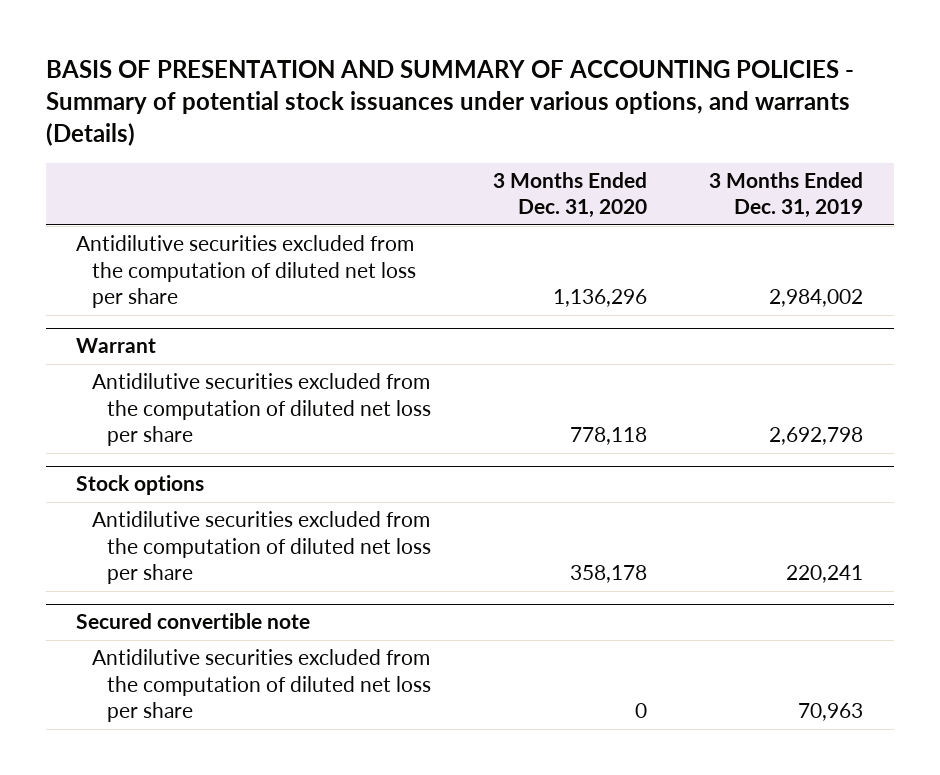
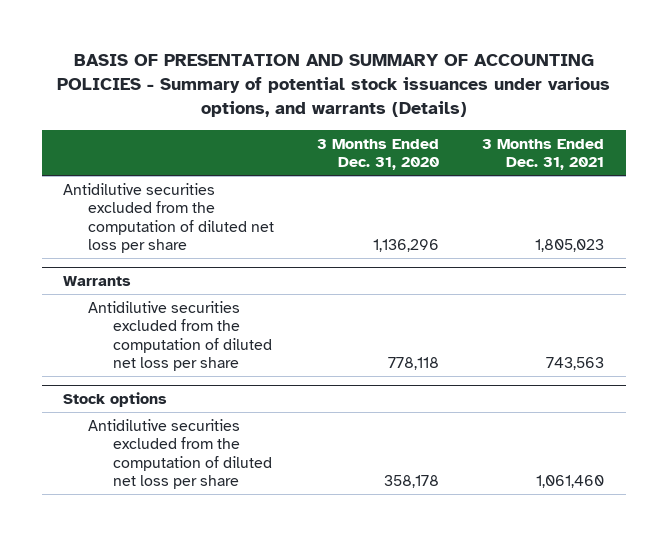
[709,171,864,219] 3 Months Ended Dec. 31, 2019 -> none
none -> [482,138,605,171] 3 Months Ended Dec. 31, 2021
[76,338,157,354] Warrant -> [63,275,132,286] Warrants
[76,613,311,630] Secured convertible note -> none
[91,649,432,723] Antidilutive securities excluded from the computation of diluted net loss per share -> none

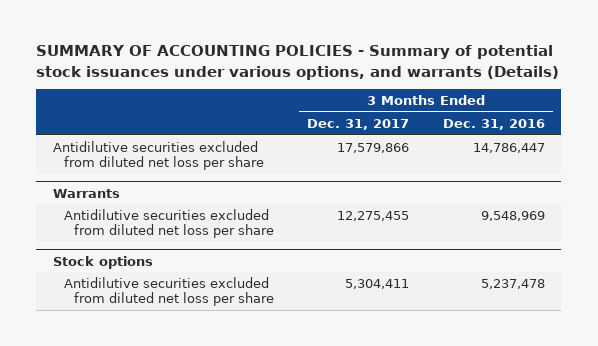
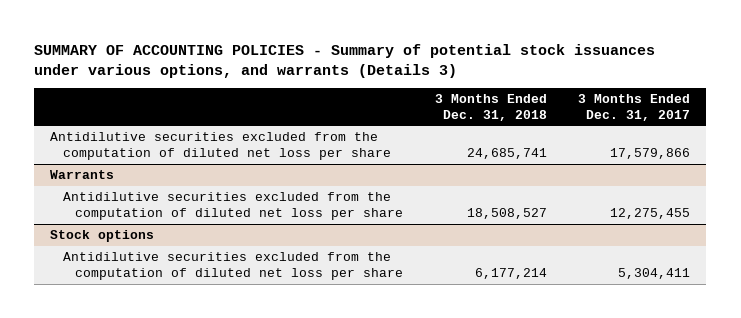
[36,45,560,80] SUMMARY OF ACCOUNTING POLICIES - Summary of potential stock issuances under various options, and warrants (Details) -> [34,43,656,78] SUMMARY OF ACCOUNTING POLICIES - Summary of potential stock issuances under various options, and warrants (Details 3)
[442,118,545,130] Dec. 31, 2016 -> none
none -> [434,94,547,121] 3 Months Ended Dec. 31, 2018
[52,140,264,171] Antidilutive securities excluded from diluted net loss per share -> [50,132,391,160] Antidilutive securities excluded from the computation of diluted net loss per share
[63,208,275,239] Antidilutive securities excluded from diluted net loss per share -> [62,192,404,220] Antidilutive securities excluded from the computation of diluted net loss per share
[63,276,275,307] Antidilutive securities excluded from diluted net loss per share -> [62,252,404,280] Antidilutive securities excluded from the computation of diluted net loss per share

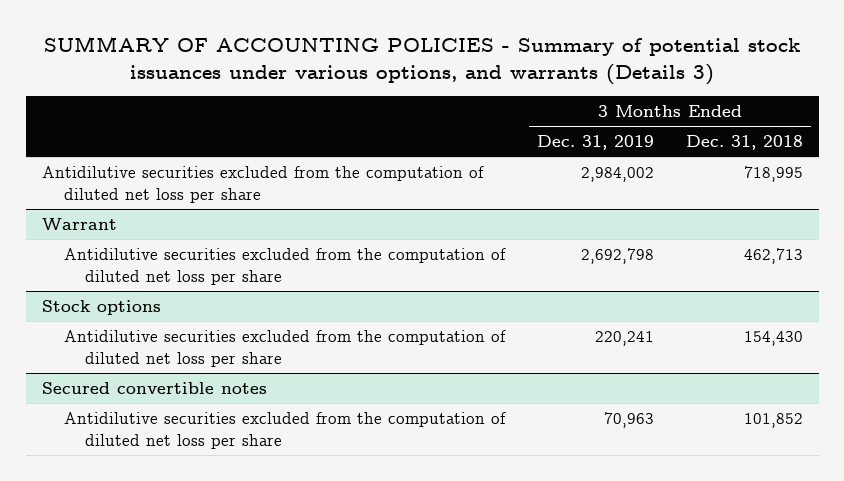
[578,94,691,121] 3 Months Ended Dec. 31, 2017 -> none
none -> [536,135,654,151] Dec. 31, 2019
[466,147,547,159] 24,685,741 -> [743,166,803,183] 718,995
[50,170,115,180] Warrants -> [41,218,117,231] Warrant
[466,207,547,219] 18,508,527 -> [743,248,803,265] 462,713
[474,267,547,279] 6,177,214 -> [743,331,803,347] 154,430
none -> [41,382,267,395] Secured convertible notes
none -> [63,412,506,450] Antidilutive securities excluded from the computation of diluted net loss per share

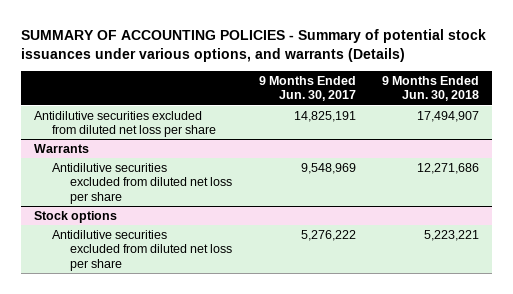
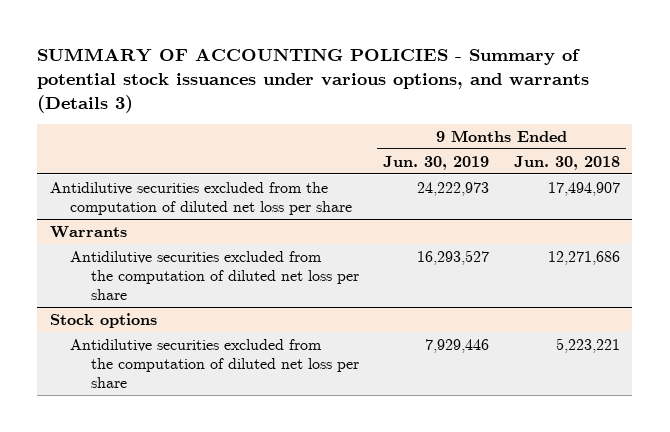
[20,28,486,62] SUMMARY OF ACCOUNTING POLICIES - Summary of potential stock issuances under various options, and warrants (Details) -> [37,48,590,113] SUMMARY OF ACCOUNTING POLICIES - Summary of potential stock issuances under various options, and warrants (Details 3)
[258,75,356,102] 9 Months Ended Jun. 30, 2017 -> none
none -> [383,155,490,170] Jun. 30, 2019
[34,110,217,138] Antidilutive securities excluded from diluted net loss per share -> [49,181,353,215] Antidilutive securities excluded from the computation of diluted net loss per share
[52,162,233,204] Antidilutive securities excluded from diluted net loss per share -> [70,250,359,300] Antidilutive securities excluded from the computation of diluted net loss per share
[52,229,233,271] Antidilutive securities excluded from diluted net loss per share -> [70,338,359,388] Antidilutive securities excluded from the computation of diluted net loss per share

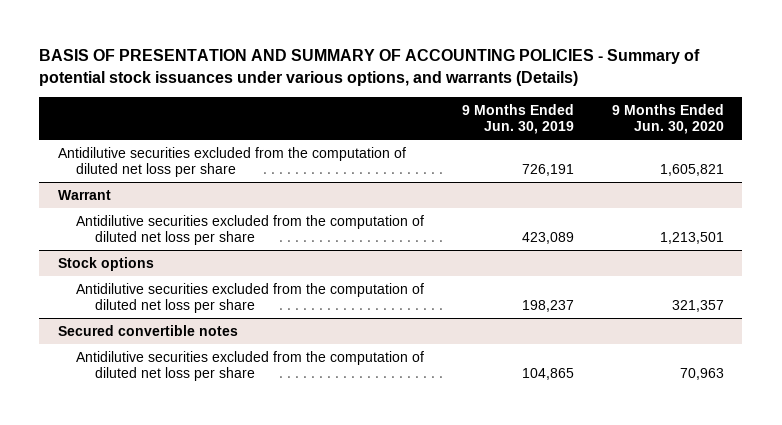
[37,48,590,113] SUMMARY OF ACCOUNTING POLICIES - Summary of potential stock issuances under various options, and warrants (Details 3) -> [39,49,701,86] BASIS OF PRESENTATION AND SUMMARY OF ACCOUNTING POLICIES - Summary of potential stock issuances under various options, and warrants (Details)
[513,155,620,170] Jun. 30, 2018 -> none
none -> [611,103,724,134] 9 Months Ended Jun. 30, 2020
[417,181,490,196] 24,222,973 -> [521,164,574,177] 726,191
[49,225,127,238] Warrants -> [58,189,112,200] Warrant
[417,249,490,265] 16,293,527 -> [521,232,574,245] 423,089
[425,338,490,353] 7,929,446 -> [521,300,574,313] 198,237
none -> [58,324,239,336] Secured convertible notes
none -> [76,350,425,382] Antidilutive securities excluded from the computation of diluted net loss per share

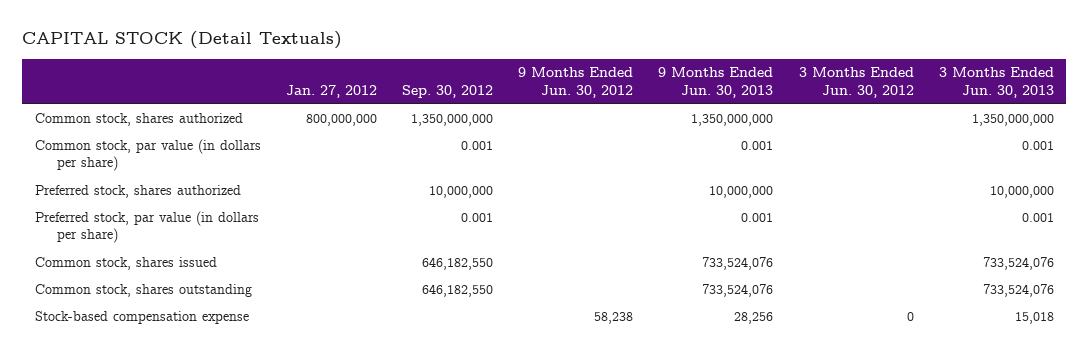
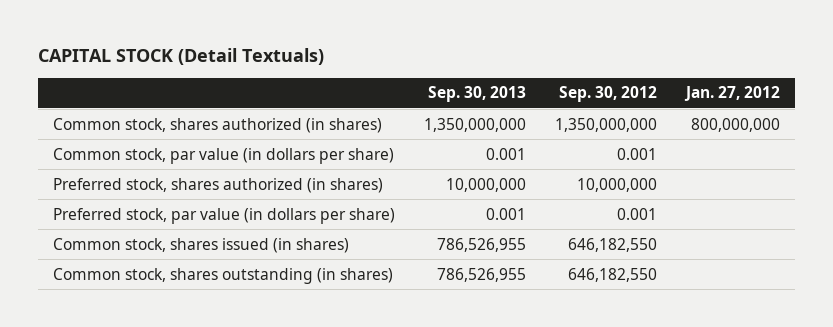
[518,67,634,98] 9 Months Ended Jun. 30, 2012 -> none
[658,67,774,98] 9 Months Ended Jun. 30, 2013 -> none
[798,67,914,98] 3 Months Ended Jun. 30, 2012 -> none
[938,67,1054,98] 3 Months Ended Jun. 30, 2013 -> none
none -> [427,86,526,103] Sep. 30, 2013
[35,112,244,126] Common stock, shares authorized -> [52,117,382,133] Common stock, shares authorized (in shares)
[35,184,242,198] Preferred stock, shares authorized -> [52,177,383,193] Preferred stock, shares authorized (in shares)
[35,310,250,324] Stock-based compensation expense -> none
[35,256,218,270] Common stock, shares issued -> [52,237,349,253] Common stock, shares issued (in shares)
[35,283,253,297] Common stock, shares outstanding -> [52,267,393,284] Common stock, shares outstanding (in shares)

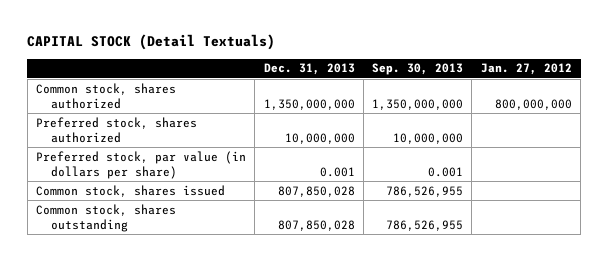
[559,86,658,103] Sep. 30, 2012 -> none
none -> [263,63,355,76] Dec. 31, 2013
[52,147,394,164] Common stock, par value (in dollars per share) -> none
[52,117,382,133] Common stock, shares authorized (in shares) -> [36,82,177,109] Common stock, shares authorized
[52,177,383,193] Preferred stock, shares authorized (in shares) -> [36,116,198,143] Preferred stock, shares authorized
[52,237,349,253] Common stock, shares issued (in shares) -> [36,184,226,197] Common stock, shares issued
[52,267,393,284] Common stock, shares outstanding (in shares) -> [36,203,177,232] Common stock, shares outstanding

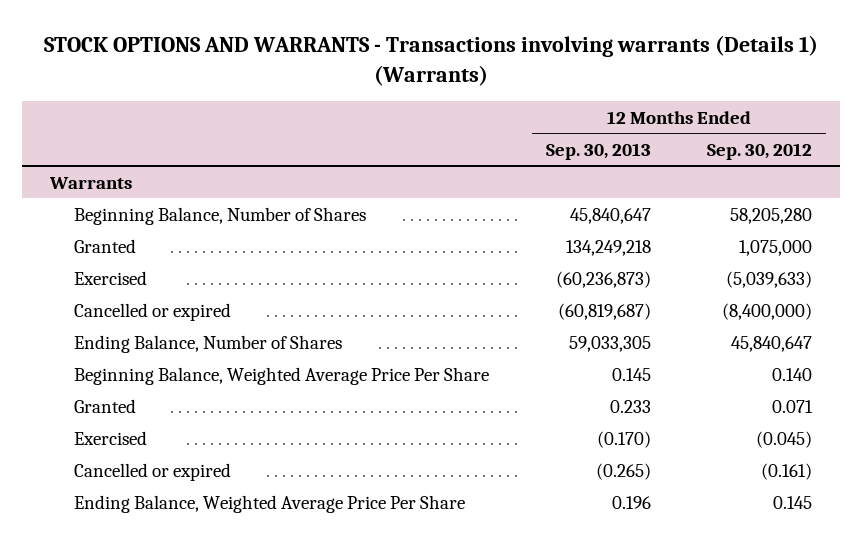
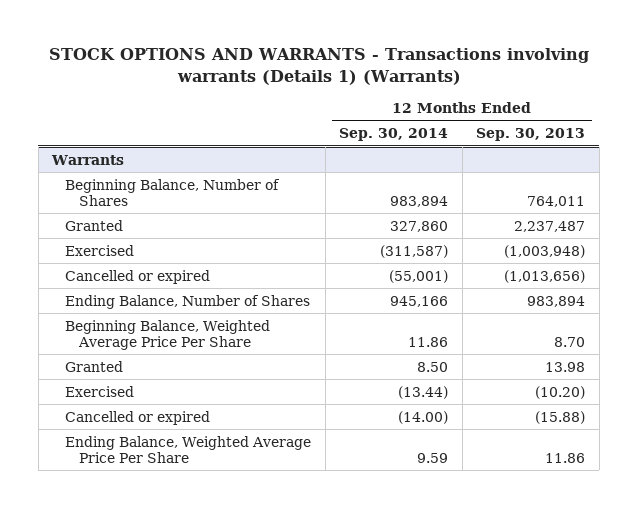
[706,142,812,160] Sep. 30, 2012 -> none
none -> [339,128,449,142] Sep. 30, 2014
[569,207,651,224] 45,840,647 -> [527,196,586,208] 764,011
[565,239,651,256] 134,249,218 -> [514,220,586,232] 2,237,487
[555,270,651,288] (60,236,873) -> [504,244,586,258] (1,003,948)
[557,302,651,320] (60,819,687) -> [504,269,586,283] (1,013,656)
[568,335,651,352] 59,033,305 -> [527,295,586,307] 983,894
[611,367,651,381] 0.145 -> [554,337,586,348] 8.70
[609,399,651,413] 0.233 -> [545,361,586,372] 13.98
[596,430,651,448] (0.170) -> [535,385,586,399] (10.20)
[595,462,651,480] (0.265) -> [535,410,586,424] (15.88)
[611,495,651,509] 0.196 -> [545,453,586,464] 11.86

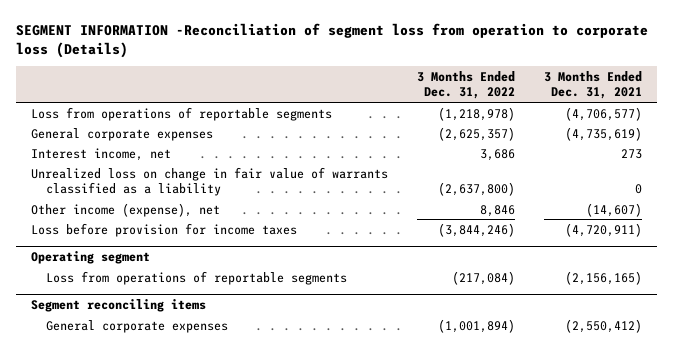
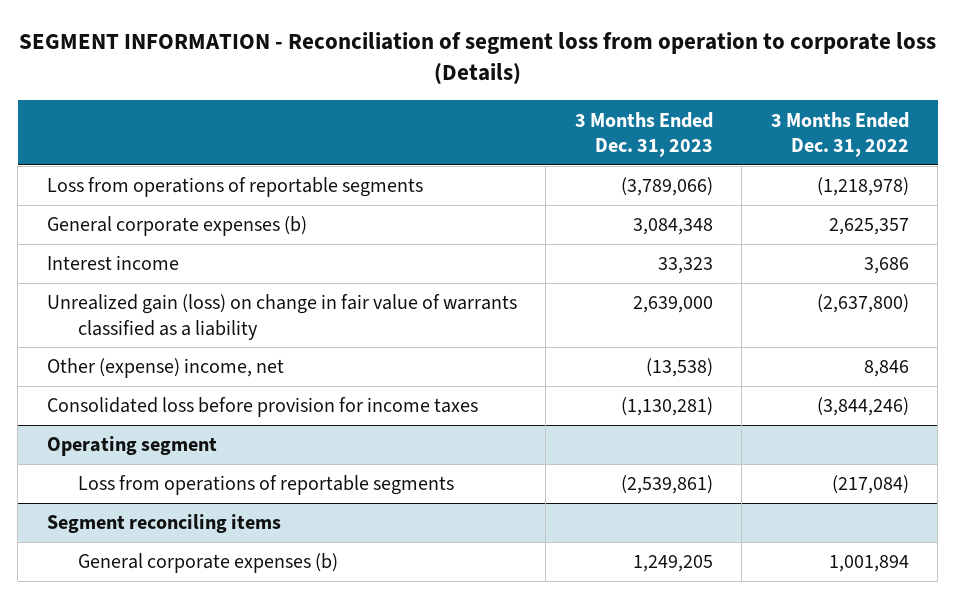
[15,23,648,59] SEGMENT INFORMATION -Reconciliation of segment loss from operation to corporate loss (Details) -> [18,31,936,86] SEGMENT INFORMATION - Reconciliation of segment loss from operation to corporate loss (Details)
[544,70,643,100] 3 Months Ended Dec. 31, 2021 -> none
none -> [574,111,713,158] 3 Months Ended Dec. 31, 2023
[30,127,213,141] General corporate expenses -> [46,216,307,237] General corporate expenses (b)
[438,126,516,141] (2,625,357) -> [828,218,909,236] 2,625,357
[30,147,171,161] Interest income, net -> [46,255,179,271] Interest income
[30,166,388,197] Unrealized loss on change in fair value of warrants classified as a liability -> [46,294,517,340] Unrealized gain (loss) on change in fair value of warrants classified as a liability
[30,202,220,217] Other income (expense), net -> [46,358,284,379] Other (expense) income, net
[30,222,297,237] Loss before provision for income taxes -> [46,397,478,418] Consolidated loss before provision for income taxes
[46,319,229,333] General corporate expenses -> [77,553,338,574] General corporate expenses (b)
[438,318,516,333] (1,001,894) -> [828,555,909,573] 1,001,894

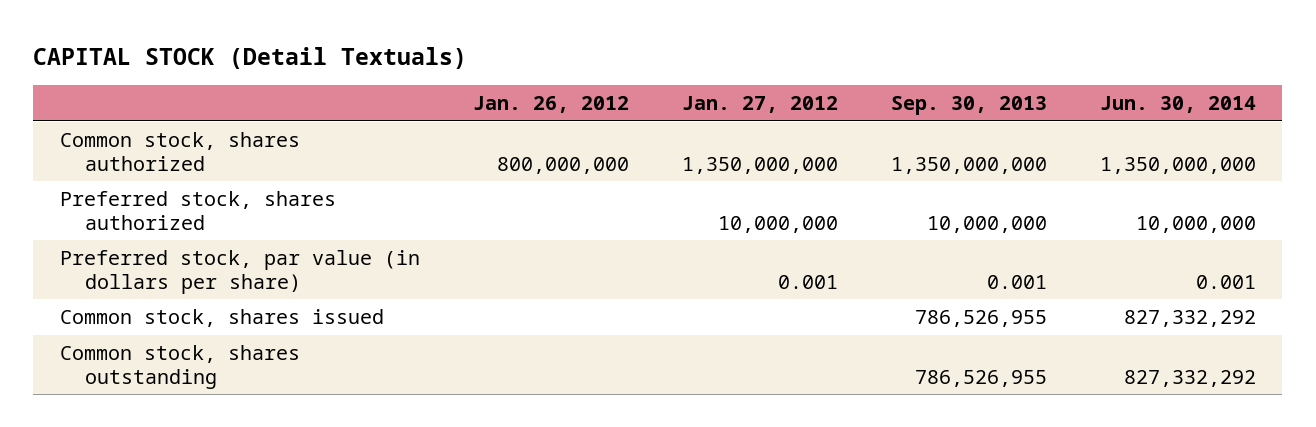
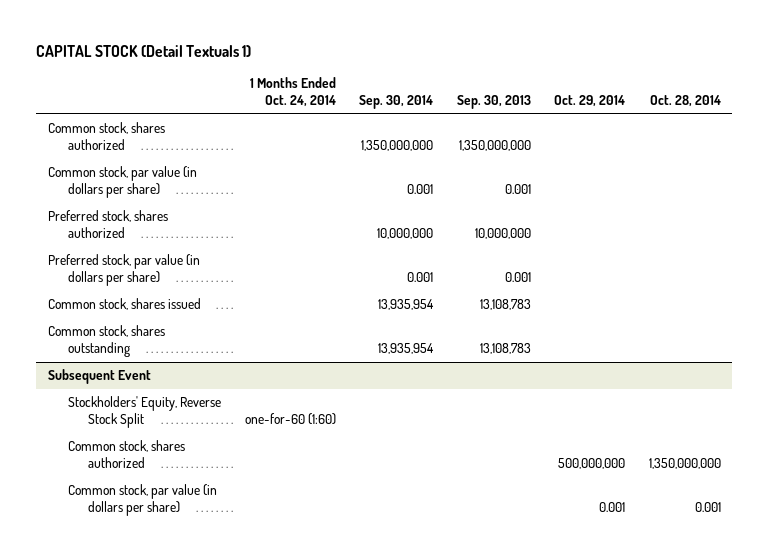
[33,46,468,69] CAPITAL STOCK (Detail Textuals) -> [36,44,252,57] CAPITAL STOCK (Detail Textuals 1)
[472,96,629,114] Jan. 26, 2012 -> none
[681,96,838,114] Jan. 27, 2012 -> none
[1099,96,1256,114] Jun. 30, 2014 -> none
none -> [249,77,336,108] 1 Months Ended Oct. 24, 2014
none -> [359,95,434,110] Sep. 30, 2014
none -> [554,95,626,108] Oct. 29, 2014
none -> [649,95,721,108] Oct. 28, 2014
none -> [47,166,197,198] Common stock, par value (in dollars per share)
[914,310,1047,328] 786,526,955 -> [479,299,531,311] 13,108,783
[914,369,1047,387] 786,526,955 -> [479,342,531,354] 13,108,783
none -> [47,369,151,385] Subsequent Event
none -> [68,396,222,428] Stockholders' Equity, Reverse Stock Split
none -> [68,440,186,468] Common stock, shares authorized
none -> [68,484,218,516] Common stock, par value (in dollars per share)

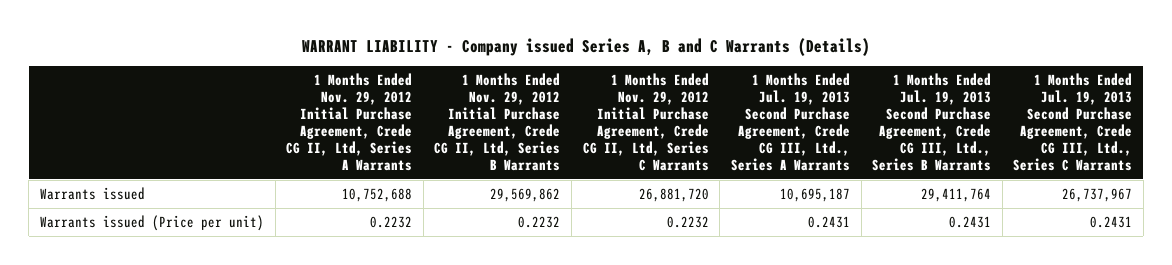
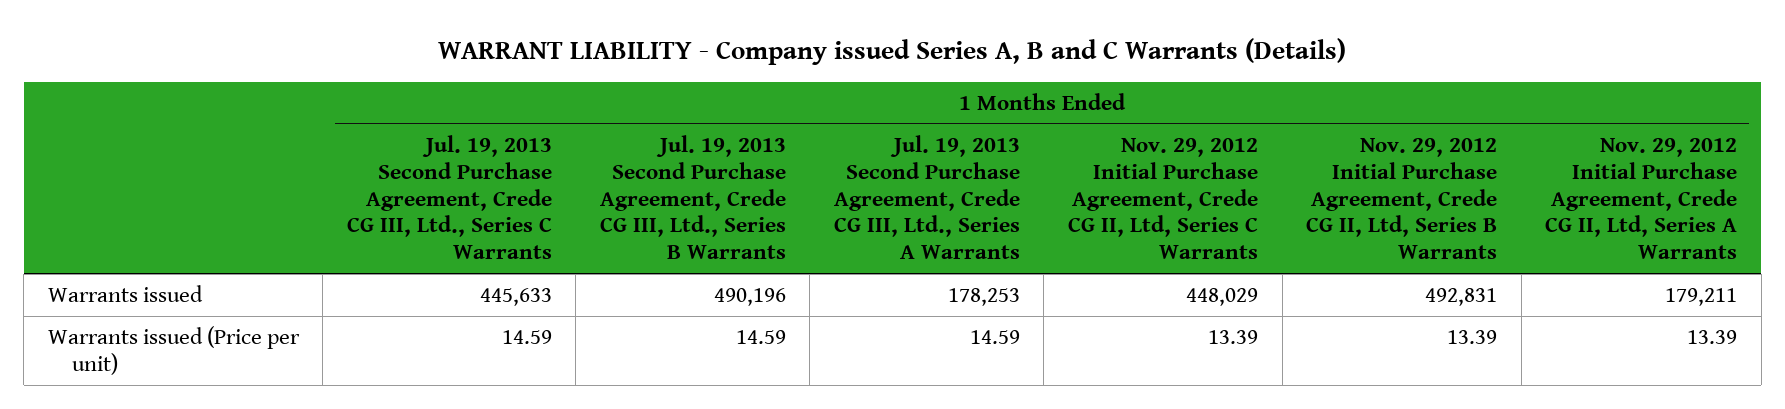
[342,188,413,203] 10,752,688 -> [1665,288,1738,307] 179,211
[490,188,561,203] 29,569,862 -> [1425,288,1498,307] 492,831
[638,188,709,203] 26,881,720 -> [1186,288,1259,307] 448,029
[779,188,850,203] 10,695,187 -> [947,288,1020,307] 178,253
[921,188,992,203] 29,411,764 -> [713,288,786,307] 490,196
[1062,188,1133,203] 26,737,967 -> [479,288,552,307] 445,633
[370,216,413,229] 0.2232 -> [1687,330,1738,345] 13.39
[518,216,561,229] 0.2232 -> [1447,330,1498,345] 13.39
[666,216,709,229] 0.2232 -> [1208,330,1259,345] 13.39
[807,216,850,229] 0.2431 -> [969,330,1020,345] 14.59
[949,216,992,229] 0.2431 -> [735,330,786,345] 14.59
[1090,216,1133,229] 0.2431 -> [501,330,552,345] 14.59

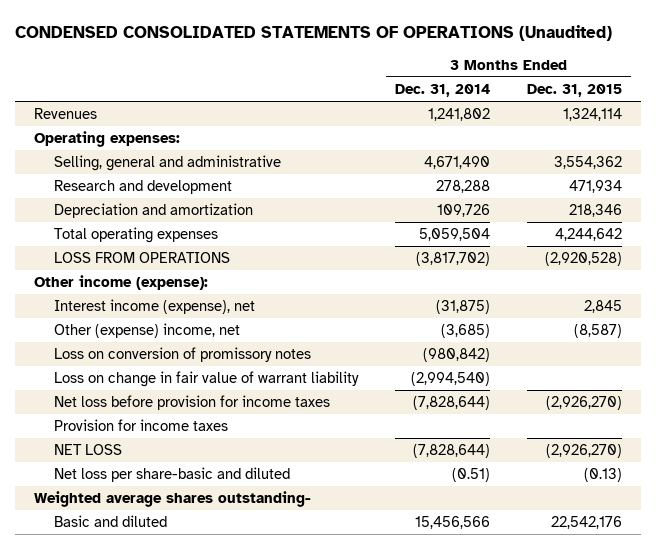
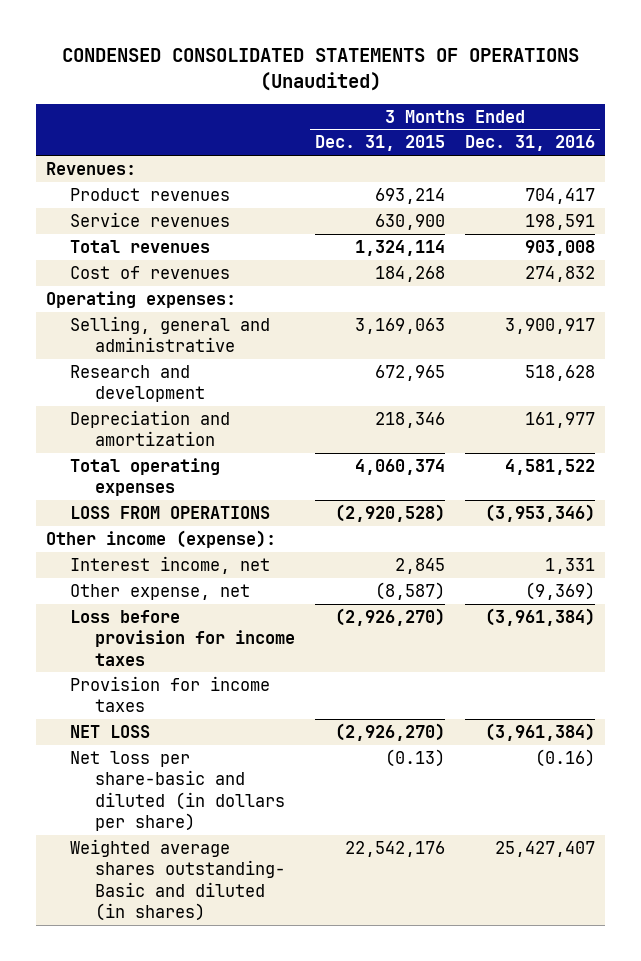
[394,84,490,98] Dec. 31, 2014 -> none
none -> [465,135,596,152] Dec. 31, 2016
none -> [46,161,137,175] Revenues:
none -> [70,187,231,201] Product revenues
none -> [70,211,231,227] Service revenues
[33,108,97,120] Revenues -> [70,239,211,253] Total revenues
none -> [70,265,231,279] Cost of revenues
[554,156,623,170] 3,554,362 -> [354,317,445,334] 3,169,063
[569,180,623,194] 471,934 -> [374,364,445,381] 672,965
[555,228,623,242] 4,244,642 -> [354,458,445,475] 4,060,374
[53,347,311,363] Loss on conversion of promissory notes -> none
[53,371,359,388] Loss on change in fair value of warrant liability -> none
[53,299,255,315] Interest income (expense), net -> [70,555,271,574] Interest income, net
[53,323,240,339] Other (expense) income, net -> [70,583,251,600] Other expense, net
[53,395,330,411] Net loss before provision for income taxes -> [70,609,295,666] Loss before provision for income taxes
[33,491,311,508] Weighted average shares outstanding- -> none
[53,467,290,483] Net loss per share-basic and diluted -> [70,750,285,832] Net loss per share-basic and diluted (in dollars per share)
[53,515,167,528] Basic and diluted -> [70,838,285,922] Weighted average shares outstanding- Basic and diluted (in shares)

